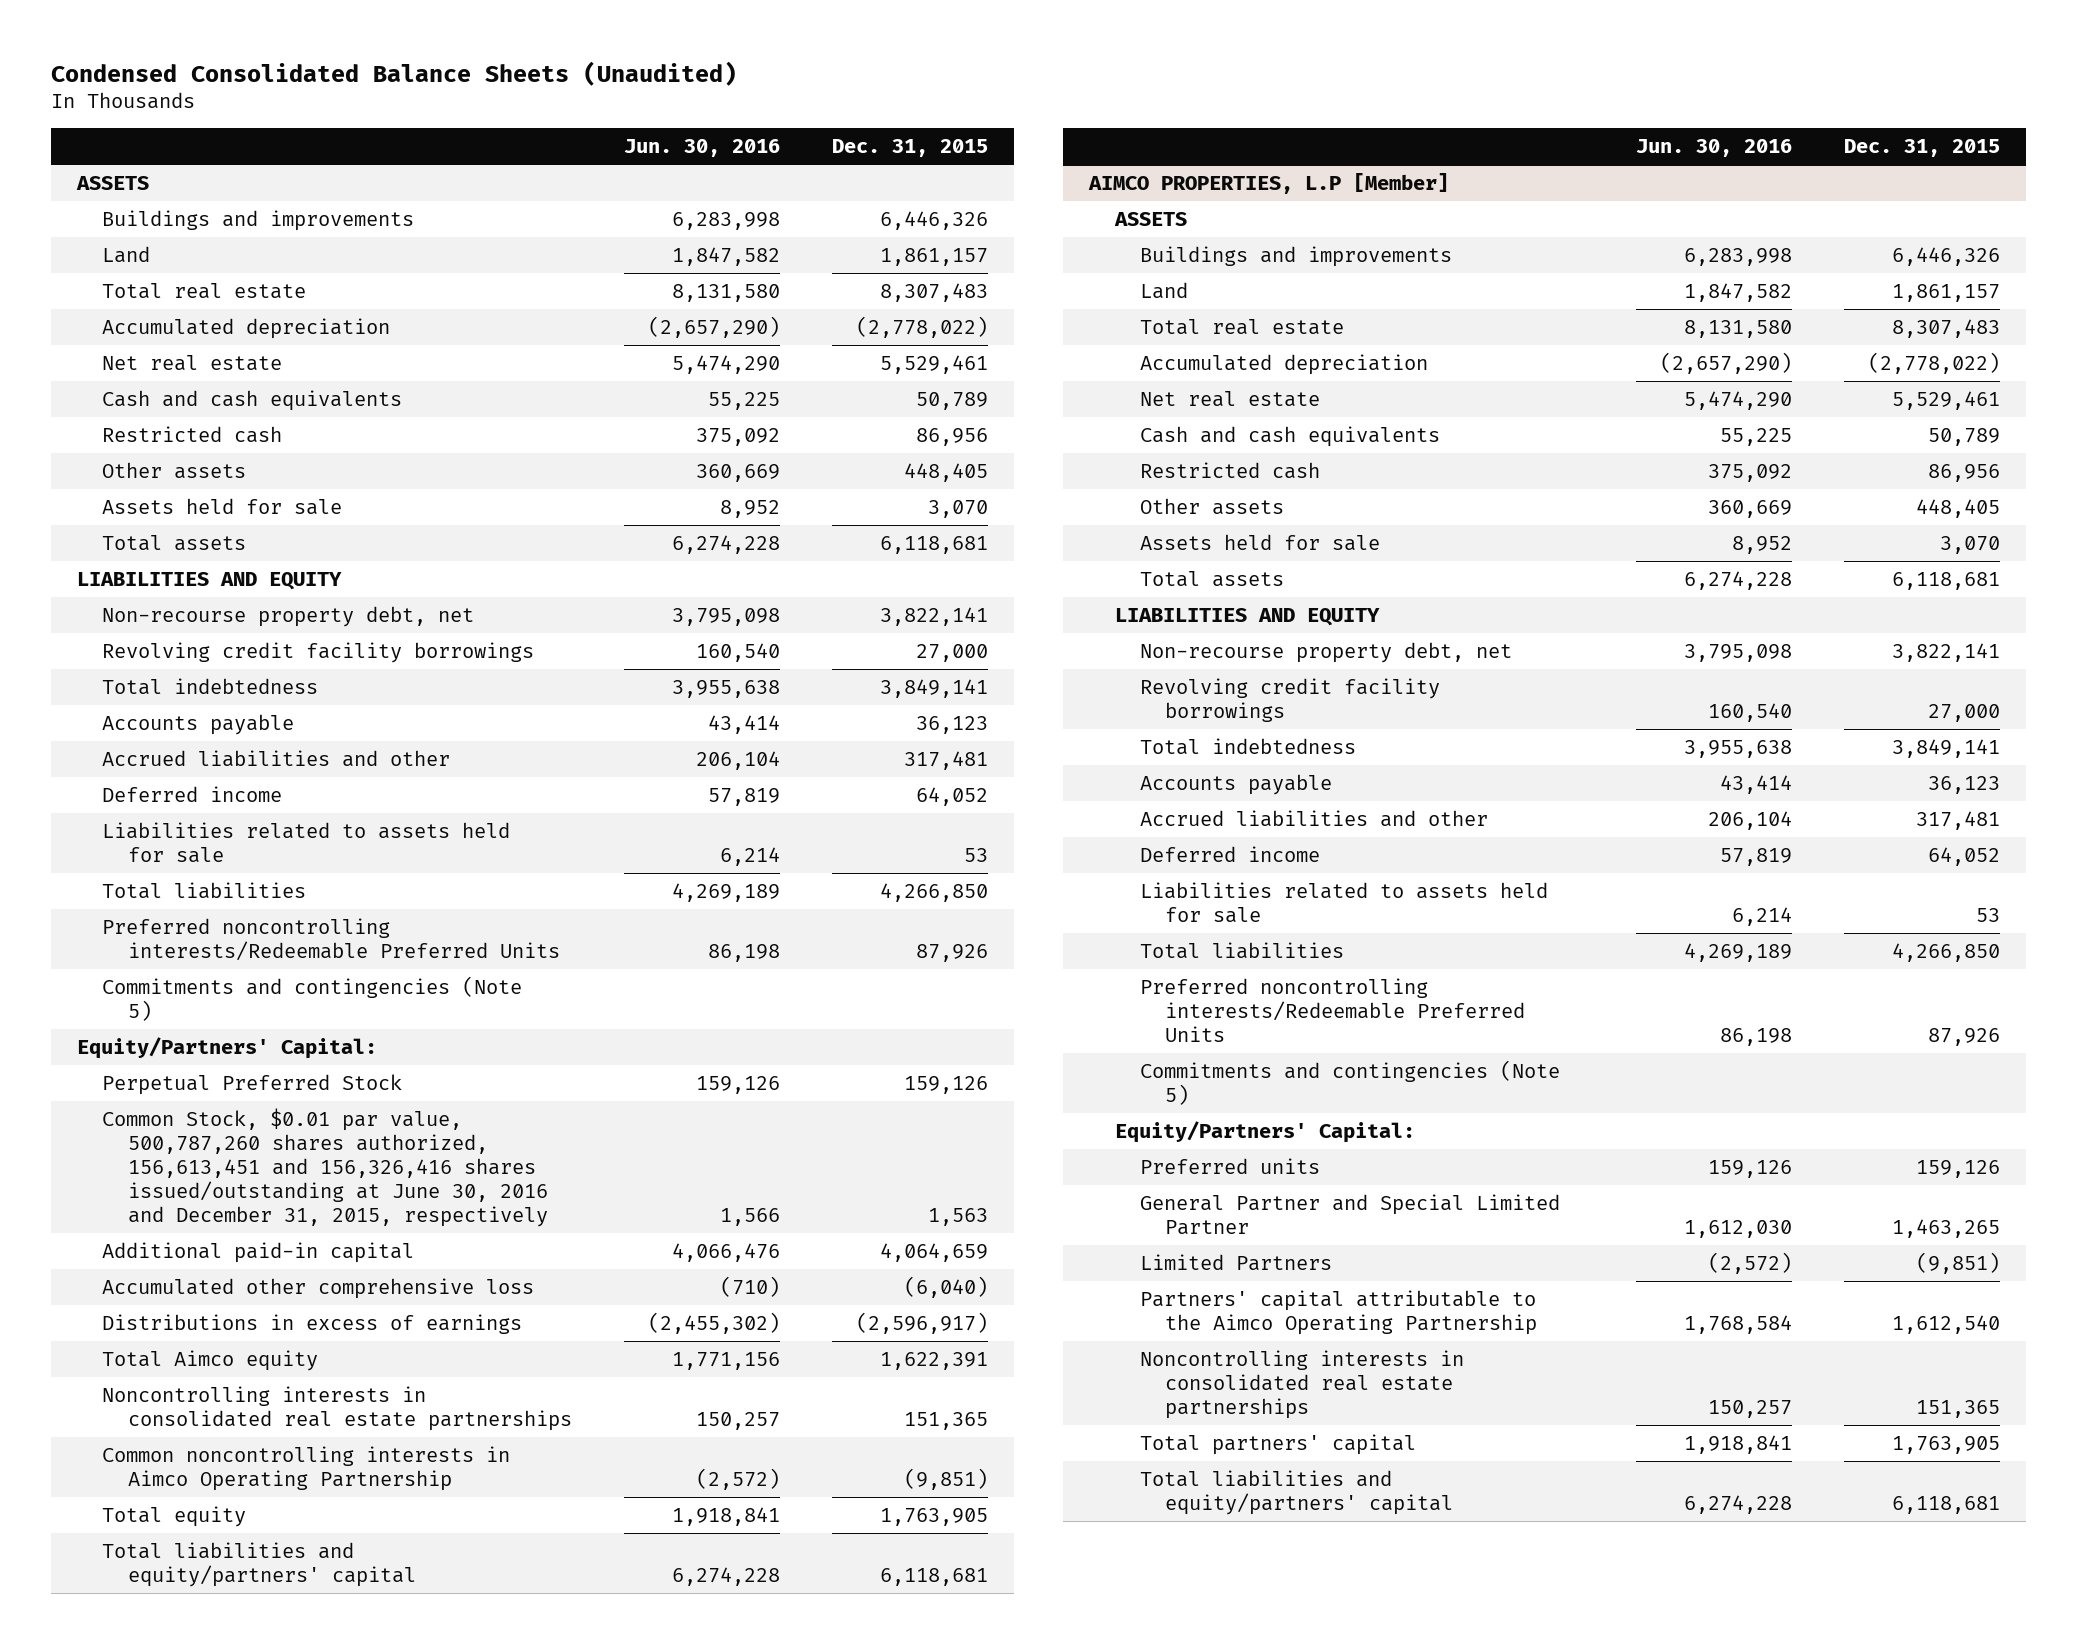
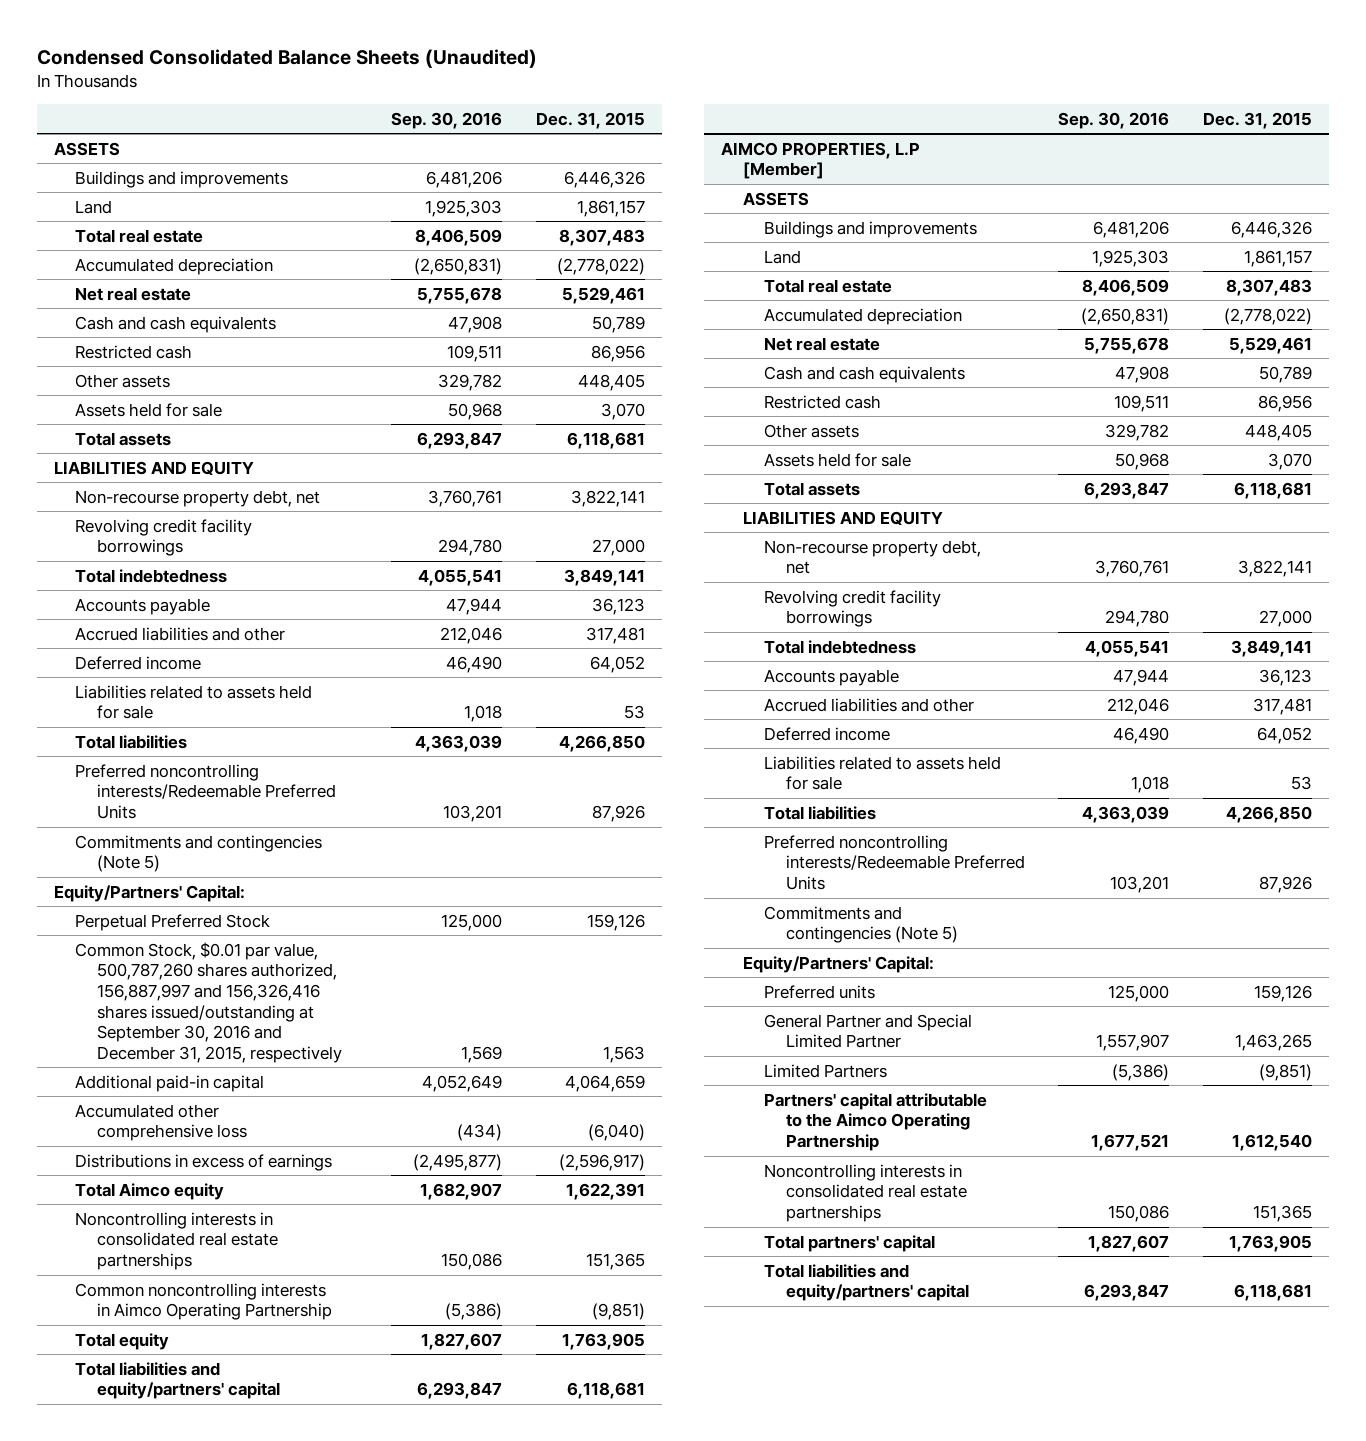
[623,139,780,158] Jun. 30, 2016 -> none
none -> [390,111,502,129] Sep. 30, 2016
[102,1108,548,1227] Common Stock, $0.01 par value, 500,787,260 shares authorized, 156,613,451 and 156,326,416 shares issued/outstanding at June 30, 2016 and December 31, 2015, respectively -> [75,941,342,1063] Common Stock, $0.01 par value, 500,787,260 shares authorized, 156,887,997 and 156,326,416 shares issued/outstanding at September 30, 2016 and December 31, 2015, respectively

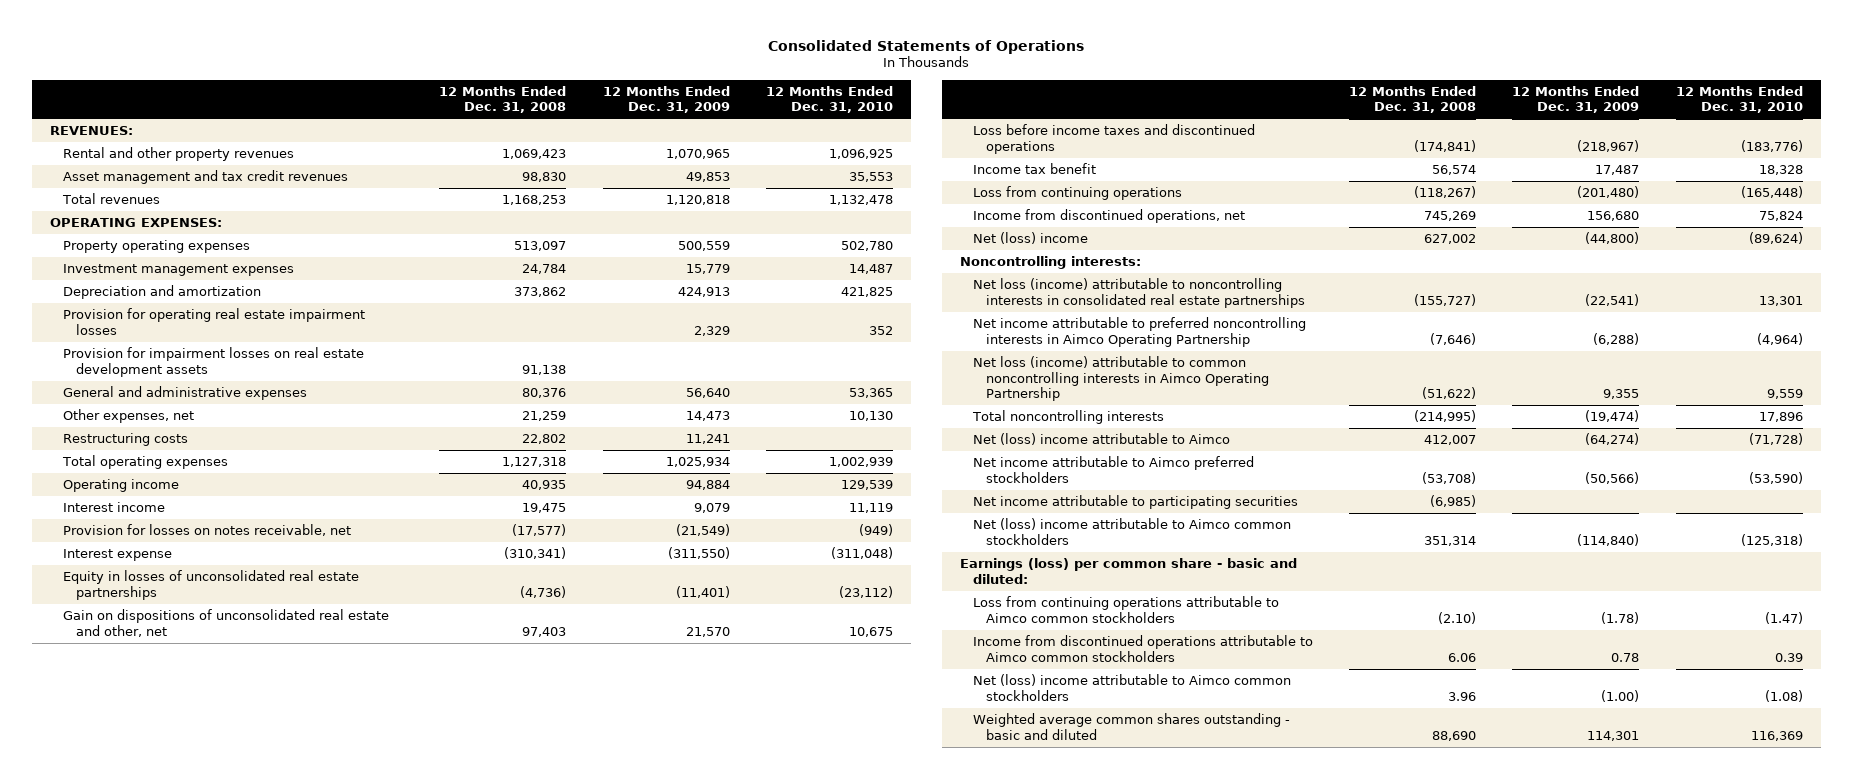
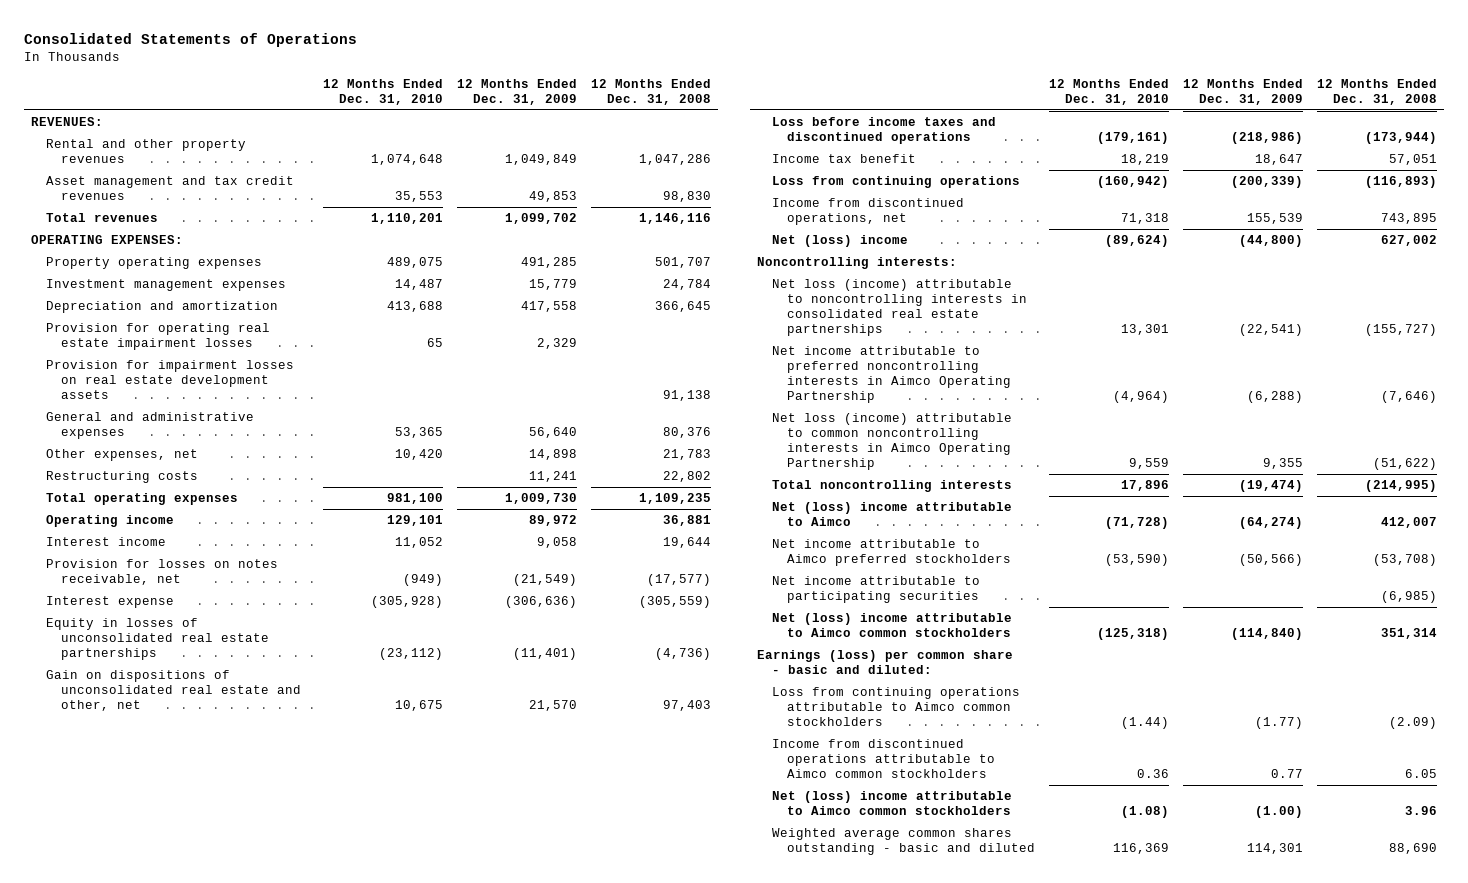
[502,149,567,160] 1,069,423 -> [639,154,712,166] 1,047,286
[665,149,730,160] 1,070,965 -> [505,154,578,166] 1,049,849
[828,149,893,160] 1,096,925 -> [371,154,444,166] 1,074,648
[502,195,567,206] 1,168,253 -> [639,212,712,224] 1,146,116
[665,195,730,206] 1,120,818 -> [505,212,578,224] 1,099,702
[828,195,893,206] 1,132,478 -> [371,212,444,224] 1,110,201
[514,241,567,252] 513,097 -> [655,256,712,268] 501,707
[677,241,730,252] 500,559 -> [521,256,578,268] 491,285
[840,241,893,252] 502,780 -> [387,256,444,268] 489,075
[514,287,567,298] 373,862 -> [655,300,712,312] 366,645
[677,287,730,298] 424,913 -> [521,300,578,312] 417,558
[840,287,893,298] 421,825 -> [387,300,444,312] 413,688
[868,325,893,335] 352 -> [427,338,444,348] 65
[522,411,567,422] 21,259 -> [663,448,712,460] 21,783
[685,411,730,422] 14,473 -> [529,448,578,460] 14,898
[848,411,893,422] 10,130 -> [395,448,444,460] 10,420
[502,457,567,468] 1,127,318 -> [639,492,712,504] 1,109,235
[665,457,730,468] 1,025,934 -> [505,492,578,504] 1,009,730
[828,457,893,468] 1,002,939 -> [387,492,444,504] 981,100
[522,480,567,491] 40,935 -> [663,514,712,526] 36,881
[685,480,730,491] 94,884 -> [529,514,578,526] 89,972
[840,480,893,491] 129,539 -> [387,514,444,526] 129,101
[522,503,567,514] 19,475 -> [663,536,712,548] 19,644
[693,503,730,514] 9,079 -> [537,536,578,548] 9,058
[848,503,893,514] 11,119 -> [395,536,444,548] 11,052
[504,547,567,560] (310,341) -> [639,595,712,608] (305,559)
[667,547,730,560] (311,550) -> [505,595,578,608] (306,636)
[830,547,893,560] (311,048) -> [371,595,444,608] (305,928)
[1414,139,1477,152] (174,841) -> [1364,132,1437,145] (173,944)
[1577,139,1640,152] (218,967) -> [1230,132,1303,145] (218,986)
[1740,139,1803,152] (183,776) -> [1096,132,1169,145] (179,161)
[1432,165,1477,176] 56,574 -> [1388,153,1437,165] 57,051
[1595,165,1640,176] 17,487 -> [1254,153,1303,165] 18,647
[1758,165,1803,176] 18,328 -> [1120,153,1169,165] 18,219
[1414,186,1477,199] (118,267) -> [1364,175,1437,188] (116,893)
[1577,186,1640,199] (201,480) -> [1230,175,1303,188] (200,339)
[1740,186,1803,199] (165,448) -> [1096,175,1169,188] (160,942)
[1424,211,1477,222] 745,269 -> [1380,213,1437,225] 743,895
[1587,211,1640,222] 156,680 -> [1246,213,1303,225] 155,539
[1758,211,1803,222] 75,824 -> [1120,213,1169,225] 71,318
[1438,611,1477,624] (2.10) -> [1388,717,1437,730] (2.09)
[1601,611,1640,624] (1.78) -> [1254,717,1303,730] (1.77)
[1764,611,1803,624] (1.47) -> [1120,717,1169,730] (1.44)
[1448,652,1477,662] 6.06 -> [1404,769,1437,779] 6.05
[1611,652,1640,662] 0.78 -> [1270,769,1303,779] 0.77
[1774,652,1803,662] 0.39 -> [1136,769,1169,779] 0.36

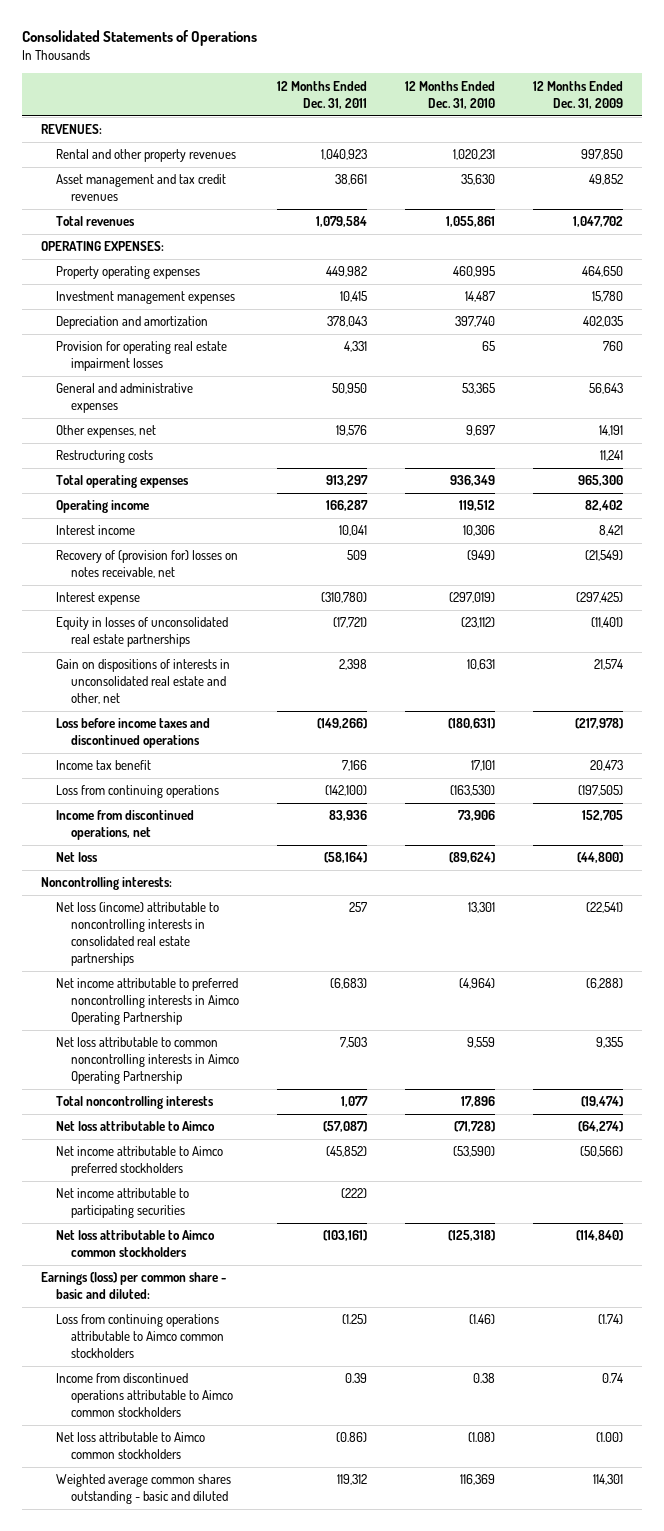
[591,79,712,106] 12 Months Ended Dec. 31, 2008 -> none
none -> [277,80,368,109] 12 Months Ended Dec. 31, 2011
[371,154,444,166] 1,074,648 -> [453,149,496,161] 1,020,231
[505,154,578,166] 1,049,849 -> [581,149,624,161] 997,850
[395,191,444,203] 35,553 -> [461,174,496,186] 35,630
[529,191,578,203] 49,853 -> [589,174,624,186] 49,852
[371,212,444,224] 1,110,201 -> [446,216,496,228] 1,055,861
[505,212,578,224] 1,099,702 -> [573,216,624,228] 1,047,702
[46,359,295,400] Provision for impairment losses on real estate development assets -> none
[387,256,444,268] 489,075 -> [453,266,496,278] 460,995
[521,256,578,268] 491,285 -> [582,266,624,278] 464,650
[529,278,578,290] 15,779 -> [592,291,624,303] 15,780
[387,300,444,312] 413,688 -> [455,316,496,328] 397,740
[521,300,578,312] 417,558 -> [583,316,624,328] 402,035
[537,338,578,350] 2,329 -> [603,341,624,352] 760
[529,427,578,439] 56,640 -> [589,383,624,395] 56,643
[395,448,444,460] 10,420 -> [466,425,496,437] 9,697
[529,448,578,460] 14,898 -> [599,425,624,437] 14,191
[387,492,444,504] 981,100 -> [450,475,496,487] 936,349
[505,492,578,504] 1,009,730 -> [578,475,624,487] 965,300
[387,514,444,526] 129,101 -> [459,500,496,512] 119,512
[529,514,578,526] 89,972 -> [585,500,624,512] 82,402
[395,536,444,548] 11,052 -> [463,525,496,537] 10,306
[537,536,578,548] 9,058 -> [599,525,624,537] 8,421
[46,558,279,586] Provision for losses on notes receivable, net -> [55,550,238,579] Recovery of (provision for) losses on notes receivable, net
[371,595,444,608] (305,928) -> [449,592,496,604] (297,019)
[505,595,578,608] (306,636) -> [576,592,624,604] (297,425)
[46,669,302,712] Gain on dispositions of unconsolidated real estate and other, net -> [55,659,230,705] Gain on dispositions of interests in unconsolidated real estate and other, net
[395,700,444,712] 10,675 -> [467,659,496,671] 10,631
[529,700,578,712] 21,570 -> [594,659,624,671] 21,574
[1096,132,1169,145] (179,161) -> [448,718,496,730] (180,631)
[1230,132,1303,145] (218,986) -> [575,718,624,730] (217,978)
[1120,153,1169,165] 18,219 -> [471,760,496,772] 17,101
[1254,153,1303,165] 18,647 -> [590,760,624,772] 20,473
[1096,175,1169,188] (160,942) -> [450,785,496,797] (163,530)
[1230,175,1303,188] (200,339) -> [578,785,624,797] (197,505)
[1120,213,1169,225] 71,318 -> [458,810,496,822] 73,906
[1246,213,1303,225] 155,539 -> [582,810,624,822] 152,705
[771,234,908,247] Net (loss) income -> [55,852,98,863] Net loss
[771,412,1012,471] Net loss (income) attributable to common noncontrolling interests in Aimco Operating Partnership -> [55,1037,239,1085] Net loss attributable to common noncontrolling interests in Aimco Operating Partnership
[771,501,1012,527] Net (loss) income attributable to Aimco -> [55,1121,215,1132] Net loss attributable to Aimco
[771,612,1012,638] Net (loss) income attributable to Aimco common stockholders -> [55,1230,215,1258] Net loss attributable to Aimco common stockholders
[1120,717,1169,730] (1.44) -> [469,1314,496,1325] (1.46)
[1254,717,1303,730] (1.77) -> [598,1314,624,1325] (1.74)
[1136,769,1169,779] 0.36 -> [473,1373,496,1384] 0.38
[1270,769,1303,779] 0.77 -> [602,1373,624,1384] 0.74
[771,790,1012,816] Net (loss) income attributable to Aimco common stockholders -> [55,1432,205,1460] Net loss attributable to Aimco common stockholders

